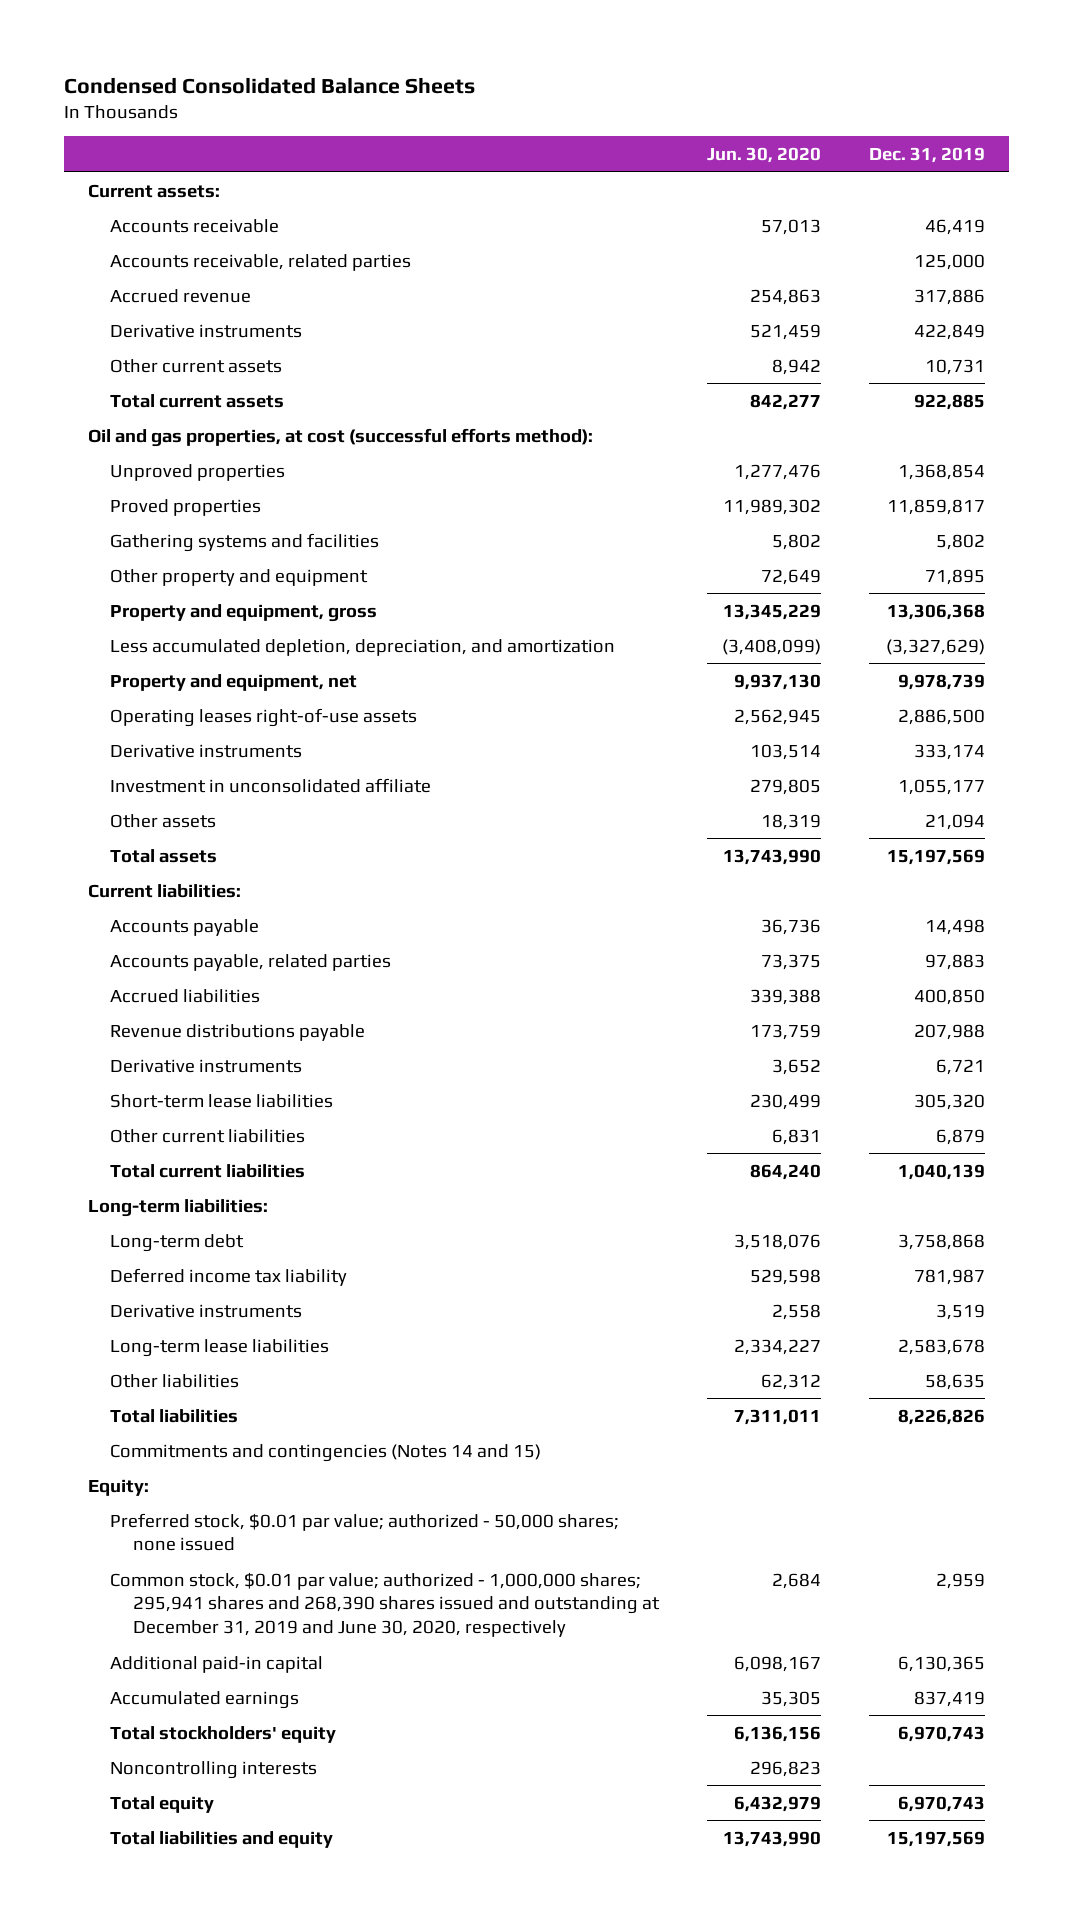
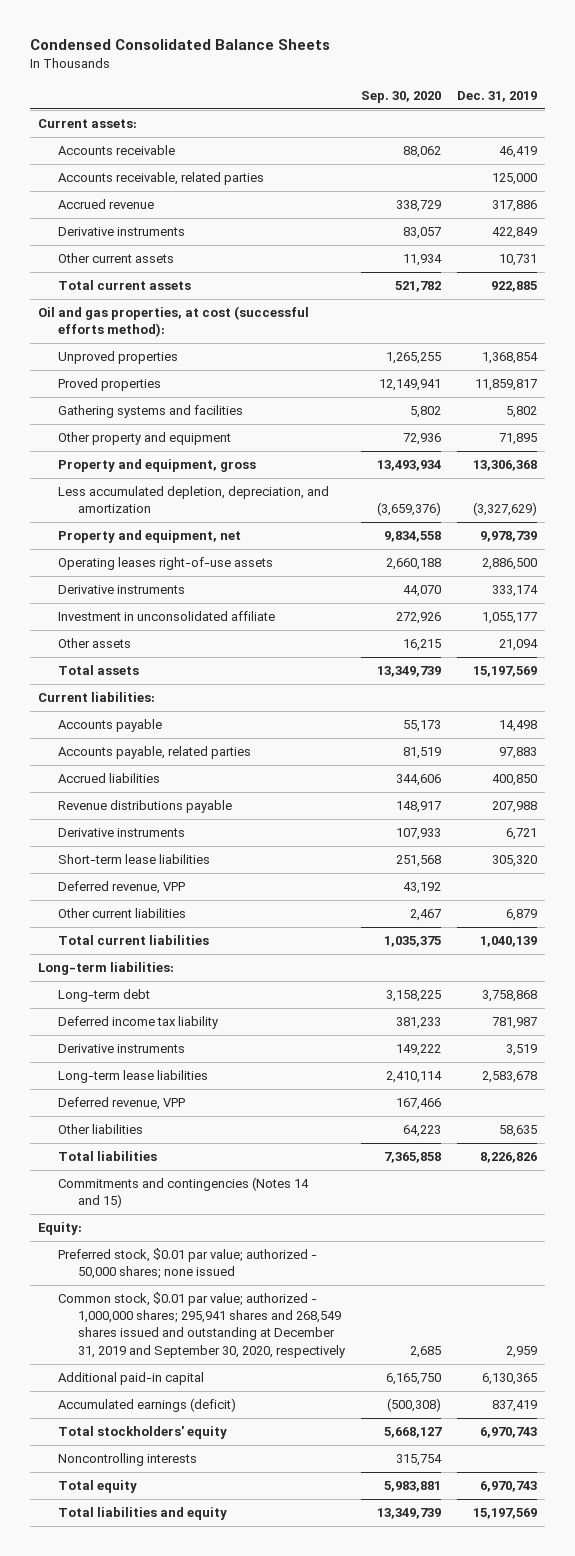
[706,146,821,163] Jun. 30, 2020 -> none
none -> [361,90,442,103] Sep. 30, 2020
none -> [57,881,185,895] Deferred revenue, VPP
none -> [57,1097,185,1111] Deferred revenue, VPP
[110,1571,660,1638] Common stock, $0.01 par value; authorized - 1,000,000 shares; 295,941 shares and 268,390 shares issued and outstanding at December 31, 2019 and June 30, 2020, respectively -> [57,1292,345,1358] Common stock, $0.01 par value; authorized - 1,000,000 shares; 295,941 shares and 268,549 shares issued and outstanding at December 31, 2019 and September 30, 2020, respectively
[110,1690,300,1709] Accumulated earnings -> [57,1398,236,1413] Accumulated earnings (deficit)

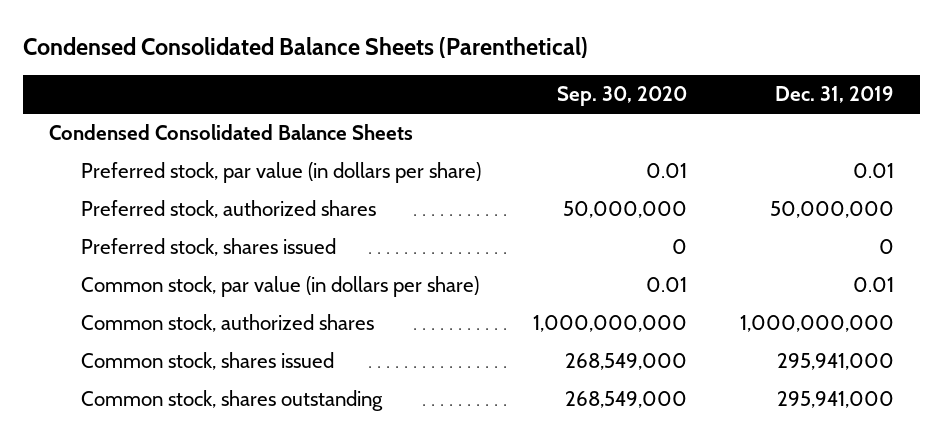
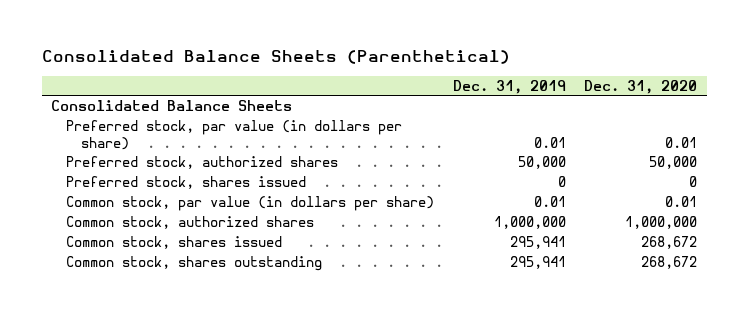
[23,36,589,58] Condensed Consolidated Balance Sheets (Parenthetical) -> [41,50,510,65] Consolidated Balance Sheets (Parenthetical)
[557,86,688,107] Sep. 30, 2020 -> none
none -> [584,79,698,94] Dec. 31, 2020
[49,124,414,141] Condensed Consolidated Balance Sheets -> [51,100,293,112] Consolidated Balance Sheets
[769,201,894,219] 50,000,000 -> [517,156,566,170] 50,000
[739,315,894,333] 1,000,000,000 -> [493,216,566,230] 1,000,000
[776,353,894,371] 295,941,000 -> [509,236,566,250] 295,941
[776,391,894,409] 295,941,000 -> [509,256,566,270] 295,941

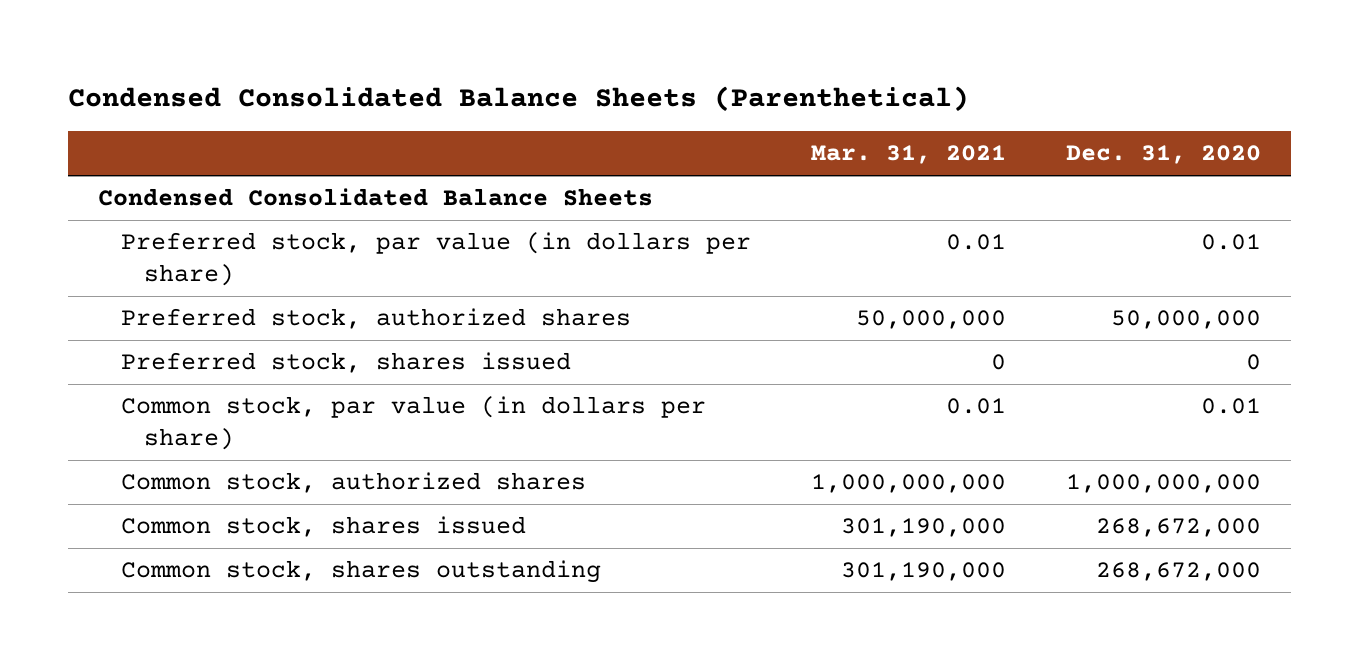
[41,50,510,65] Consolidated Balance Sheets (Parenthetical) -> [67,86,969,113] Condensed Consolidated Balance Sheets (Parenthetical)
[452,79,566,94] Dec. 31, 2019 -> none
none -> [810,145,1006,165] Mar. 31, 2021
[51,100,293,112] Consolidated Balance Sheets -> [97,188,653,207] Condensed Consolidated Balance Sheets
[649,156,698,170] 50,000 -> [1110,310,1261,330] 50,000,000
[625,216,698,230] 1,000,000 -> [1065,474,1261,494] 1,000,000,000
[641,236,698,250] 268,672 -> [1095,518,1261,538] 268,672,000
[641,256,698,270] 268,672 -> [1095,562,1261,582] 268,672,000

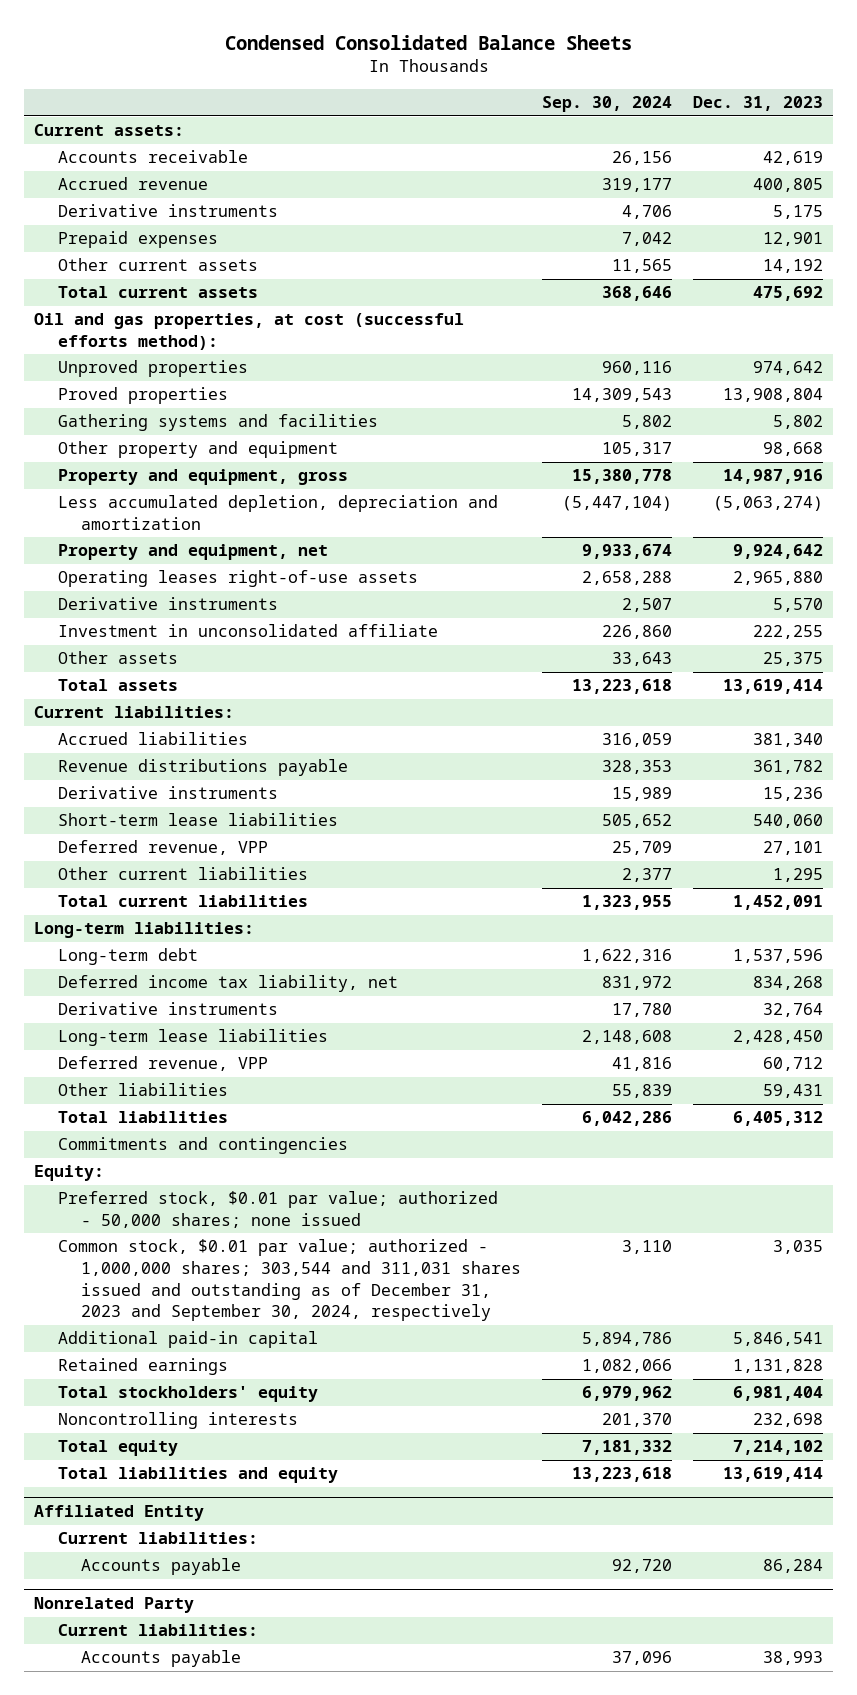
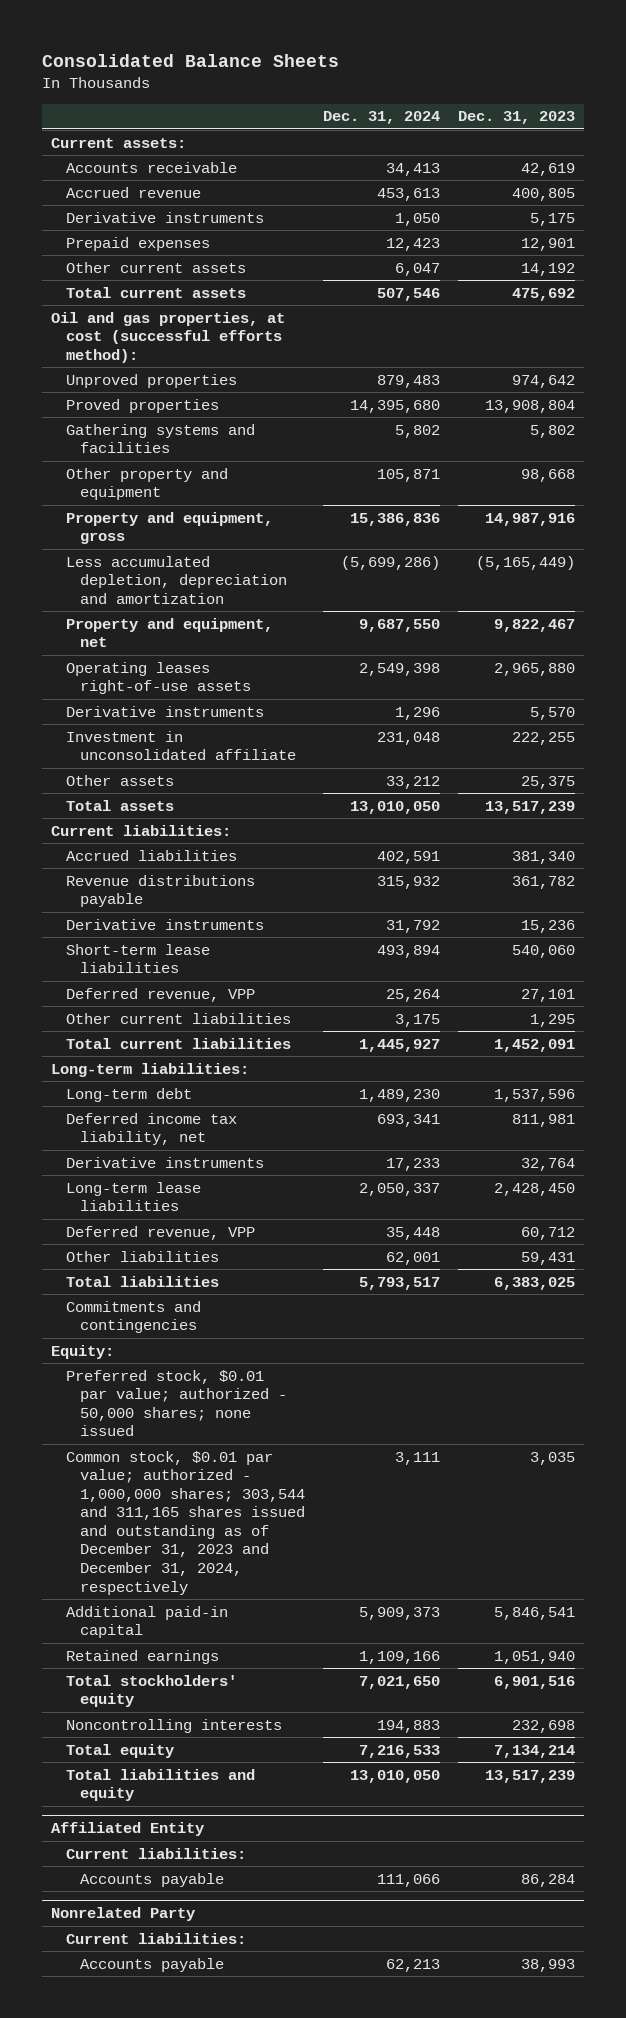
[224,34,632,50] Condensed Consolidated Balance Sheets -> [42,53,340,67] Consolidated Balance Sheets
[541,96,672,113] Sep. 30, 2024 -> none
none -> [323,111,441,125] Dec. 31, 2024
[712,496,823,512] (5,063,274) -> [475,555,575,570] (5,165,449)
[732,544,823,560] 9,924,642 -> [493,618,575,632] 9,822,467
[722,679,823,695] 13,619,414 -> [484,800,575,814] 13,517,239
[752,976,823,991] 834,268 -> [511,1113,575,1127] 811,981
[732,1111,823,1127] 6,405,312 -> [493,1276,575,1290] 6,383,025
[57,1239,521,1322] Common stock, $0.01 par value; authorized - 1,000,000 shares; 303,544 and 311,031 shares issued and outstanding as of December 31, 2023 and September 30, 2024, respectively -> [65,1450,306,1595] Common stock, $0.01 par value; authorized - 1,000,000 shares; 303,544 and 311,165 shares issued and outstanding as of December 31, 2023 and December 31, 2024, respectively
[732,1359,823,1374] 1,131,828 -> [493,1650,575,1664] 1,051,940
[732,1386,823,1402] 6,981,404 -> [493,1675,575,1689] 6,901,516
[732,1440,823,1456] 7,214,102 -> [493,1744,575,1758] 7,134,214
[722,1467,823,1483] 13,619,414 -> [484,1769,575,1783] 13,517,239

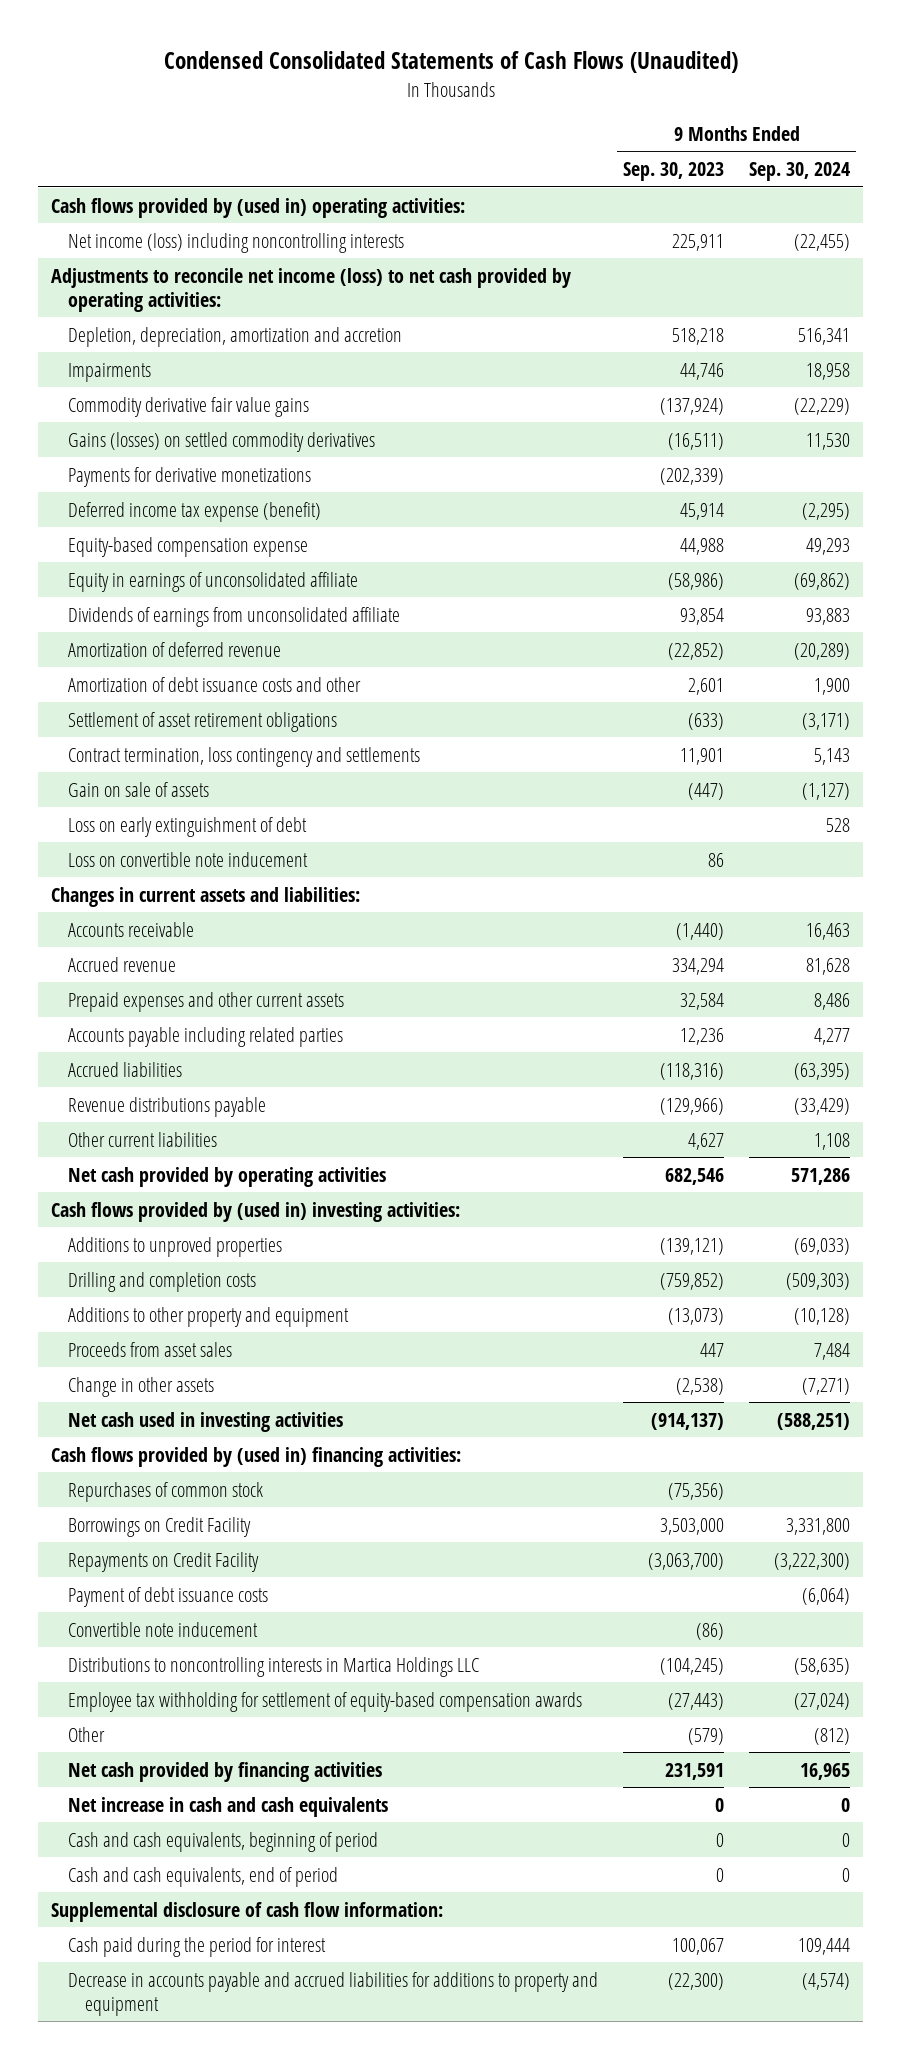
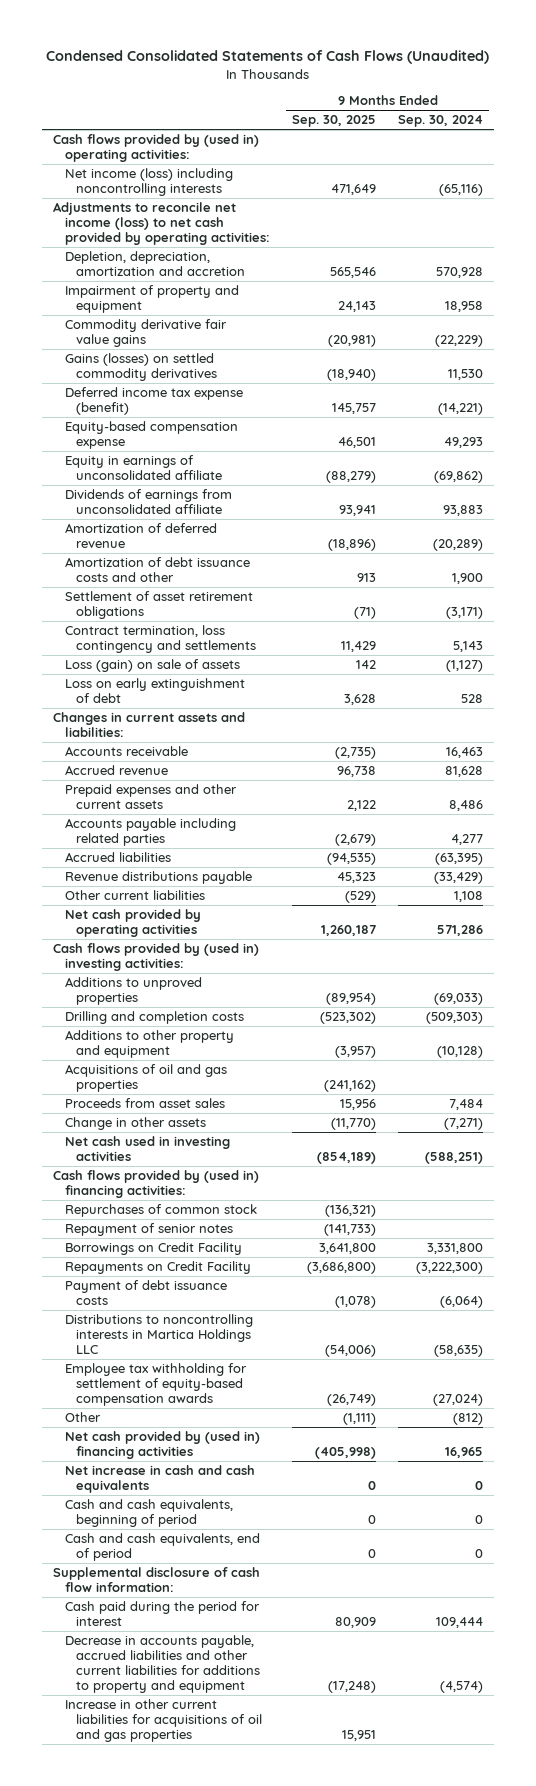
[622,162,724,182] Sep. 30, 2023 -> none
none -> [291,115,376,128] Sep. 30, 2025
[794,233,851,251] (22,455) -> [439,184,484,197] (65,116)
[798,327,851,345] 516,341 -> [436,267,484,279] 570,928
[67,362,151,382] Impairments -> [64,284,239,314] Impairment of property and equipment
[67,466,311,487] Payments for derivative monetizations -> none
[802,502,851,520] (2,295) -> [438,403,484,416] (14,221)
[67,781,209,797] Gain on sale of assets -> [64,658,240,672] Loss (gain) on sale of assets
[67,851,308,867] Loss on convertible note inducement -> none
none -> [64,1063,227,1093] Acquisitions of oil and gas properties
none -> [64,1222,233,1236] Repayment of senior notes
[67,1621,258,1637] Convertible note inducement -> none
[67,1761,382,1782] Net cash provided by financing activities -> [64,1430,260,1460] Net cash provided by (used in) financing activities
[67,1971,598,2016] Decrease in accounts payable and accrued liabilities for additions to property and equipment -> [64,1634,261,1694] Decrease in accounts payable, accrued liabilities and other current liabilities for additions to property and equipment
none -> [64,1698,263,1743] Increase in other current liabilities for acquisitions of oil and gas properties

